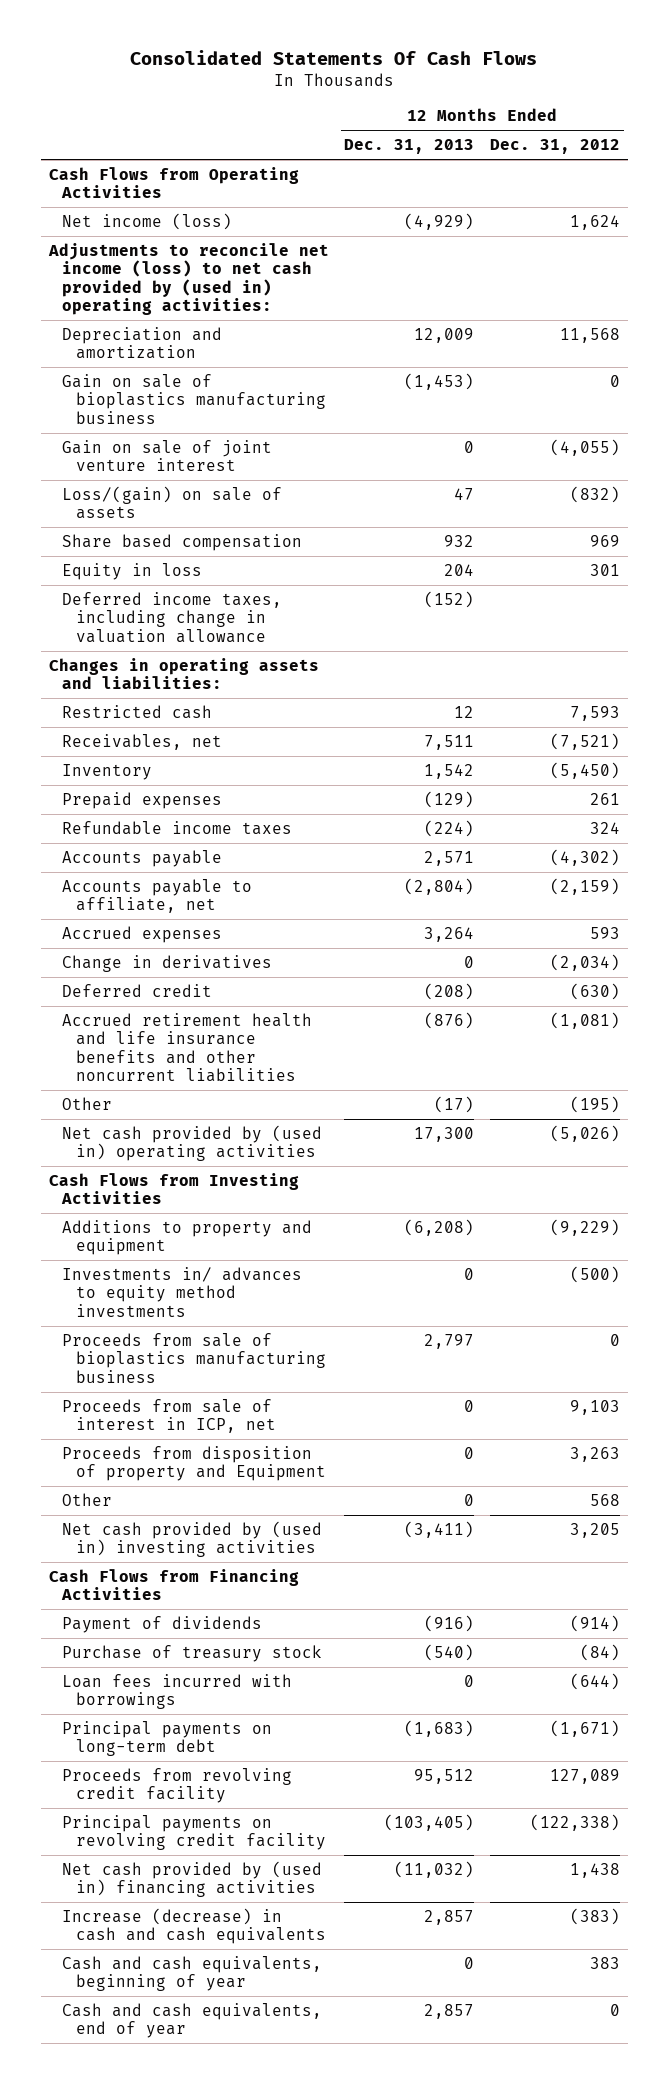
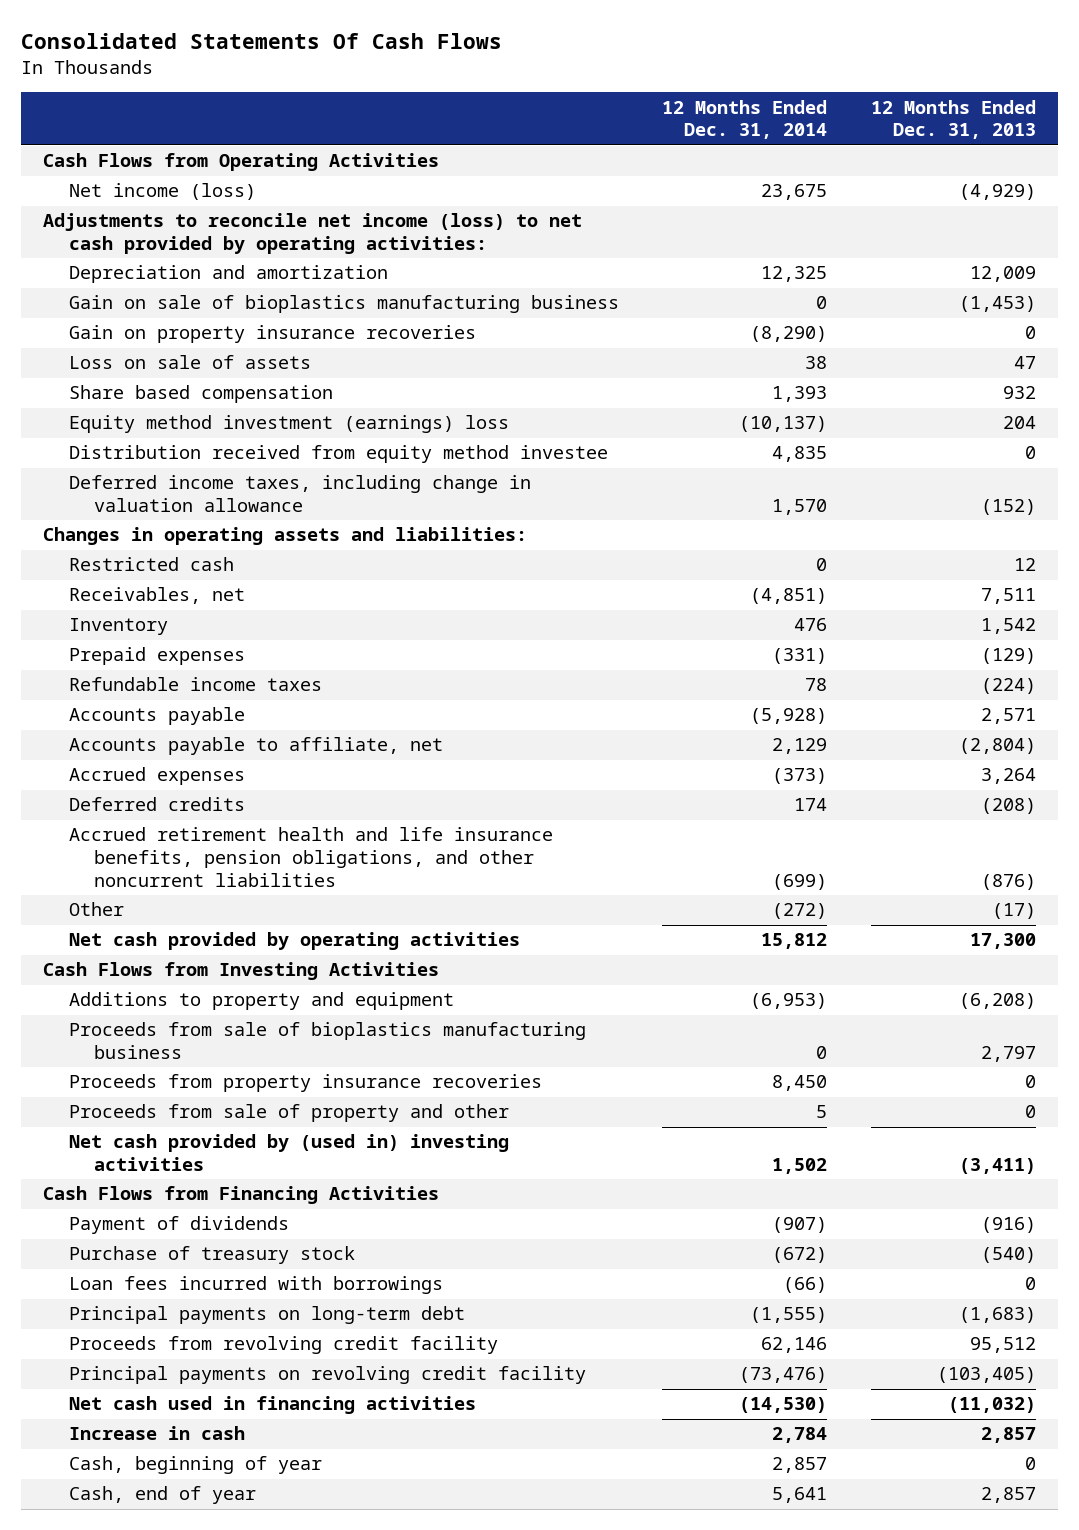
[490,139,621,155] Dec. 31, 2012 -> none
none -> [662,99,828,140] 12 Months Ended Dec. 31, 2014
[47,242,329,315] Adjustments to reconcile net income (loss) to net cash provided by (used in) operating activities: -> [43,213,583,255] Adjustments to reconcile net income (loss) to net cash provided by operating activities:
[62,439,273,472] Gain on sale of joint venture interest -> [68,325,476,344] Gain on property insurance recoveries
[62,485,283,520] Loss/(gain) on sale of assets -> [68,355,311,370] Loss on sale of assets
[62,562,203,580] Equity in loss -> [68,415,509,434] Equity method investment (earnings) loss
none -> [68,445,608,464] Distribution received from equity method investee
[62,954,273,972] Change in derivatives -> none
[62,983,213,997] Deferred credit -> [68,797,245,812] Deferred credits
[62,1012,313,1082] Accrued retirement health and life insurance benefits and other noncurrent liabilities -> [68,827,553,887] Accrued retirement health and life insurance benefits, pension obligations, and other noncurrent liabilities
[62,1124,323,1162] Net cash provided by (used in) operating activities -> [68,932,520,951] Net cash provided by operating activities
[62,1266,303,1317] Investments in/ advances to equity method investments -> none
[62,1492,113,1506] Other -> none
[62,1398,276,1434] Proceeds from sale of interest in ICP, net -> [68,1074,542,1093] Proceeds from property insurance recoveries
[62,1445,326,1482] Proceeds from disposition of property and Equipment -> [68,1104,509,1123] Proceeds from sale of property and other
[62,1860,323,1898] Net cash provided by (used in) financing activities -> [68,1396,476,1415] Net cash used in financing activities
[62,1907,326,1945] Increase (decrease) in cash and cash equivalents -> [68,1426,245,1441] Increase in cash
[62,1955,323,1992] Cash and cash equivalents, beginning of year -> [68,1456,322,1475] Cash, beginning of year
[62,2002,323,2039] Cash and cash equivalents, end of year -> [68,1486,256,1505] Cash, end of year

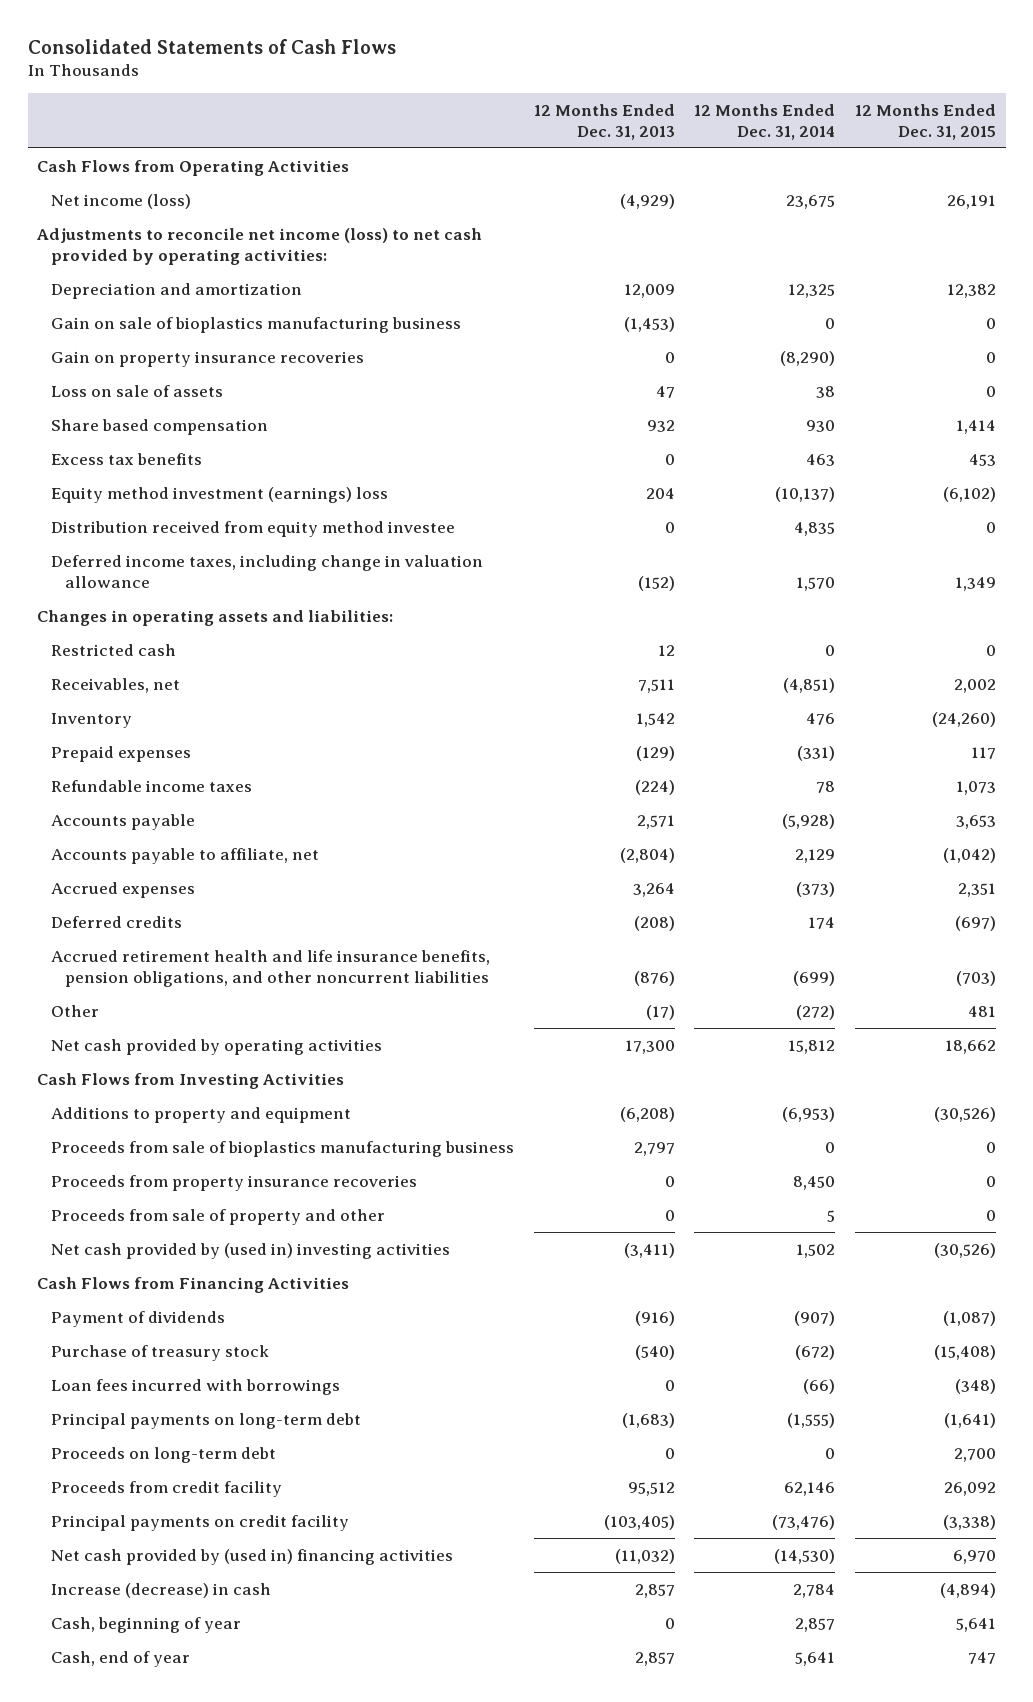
[21,33,503,50] Consolidated Statements Of Cash Flows -> [27,38,396,54] Consolidated Statements of Cash Flows
none -> [854,103,996,140] 12 Months Ended Dec. 31, 2015
[772,386,828,403] 1,393 -> [806,419,836,432] 930
none -> [51,452,203,465] Excess tax benefits
none -> [51,1446,277,1463] Proceeds on long-term debt
[68,1336,498,1355] Proceeds from revolving credit facility -> [51,1480,283,1497] Proceeds from credit facility
[68,1366,586,1385] Principal payments on revolving credit facility -> [51,1514,350,1531] Principal payments on credit facility
[68,1396,476,1415] Net cash used in financing activities -> [51,1548,454,1565] Net cash provided by (used in) financing activities
[68,1426,245,1441] Increase in cash -> [51,1582,272,1598] Increase (decrease) in cash

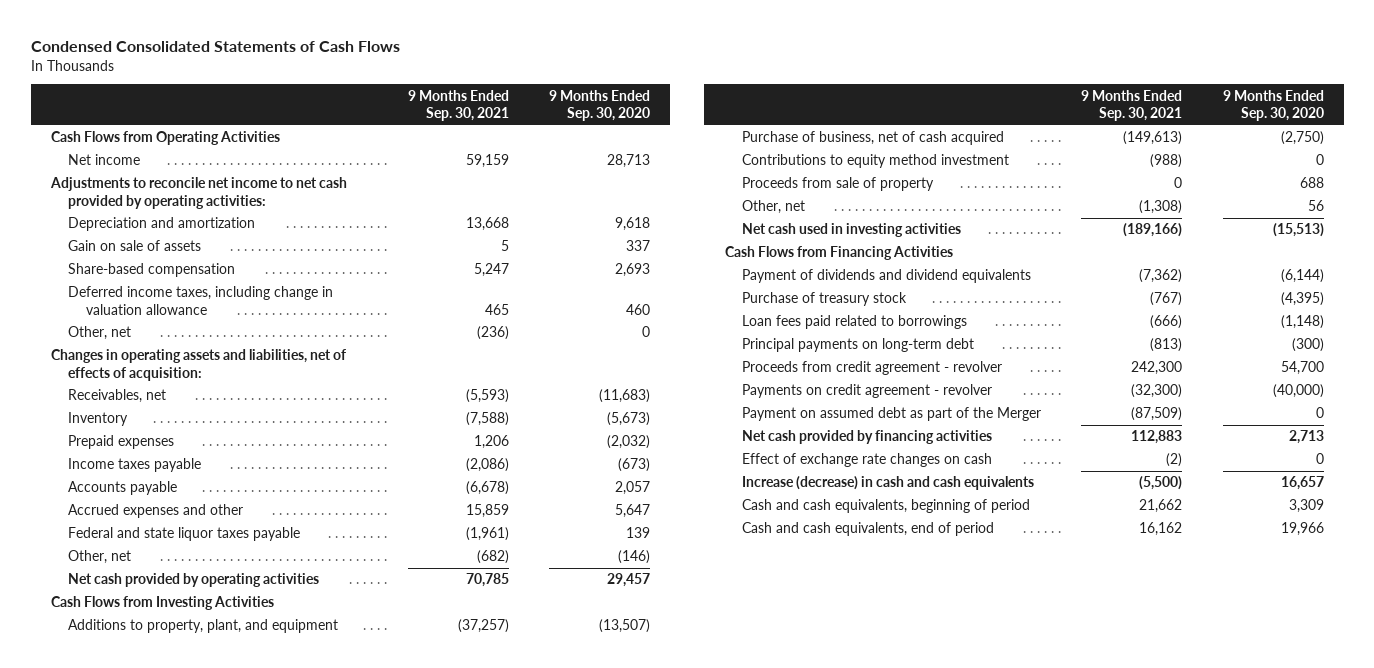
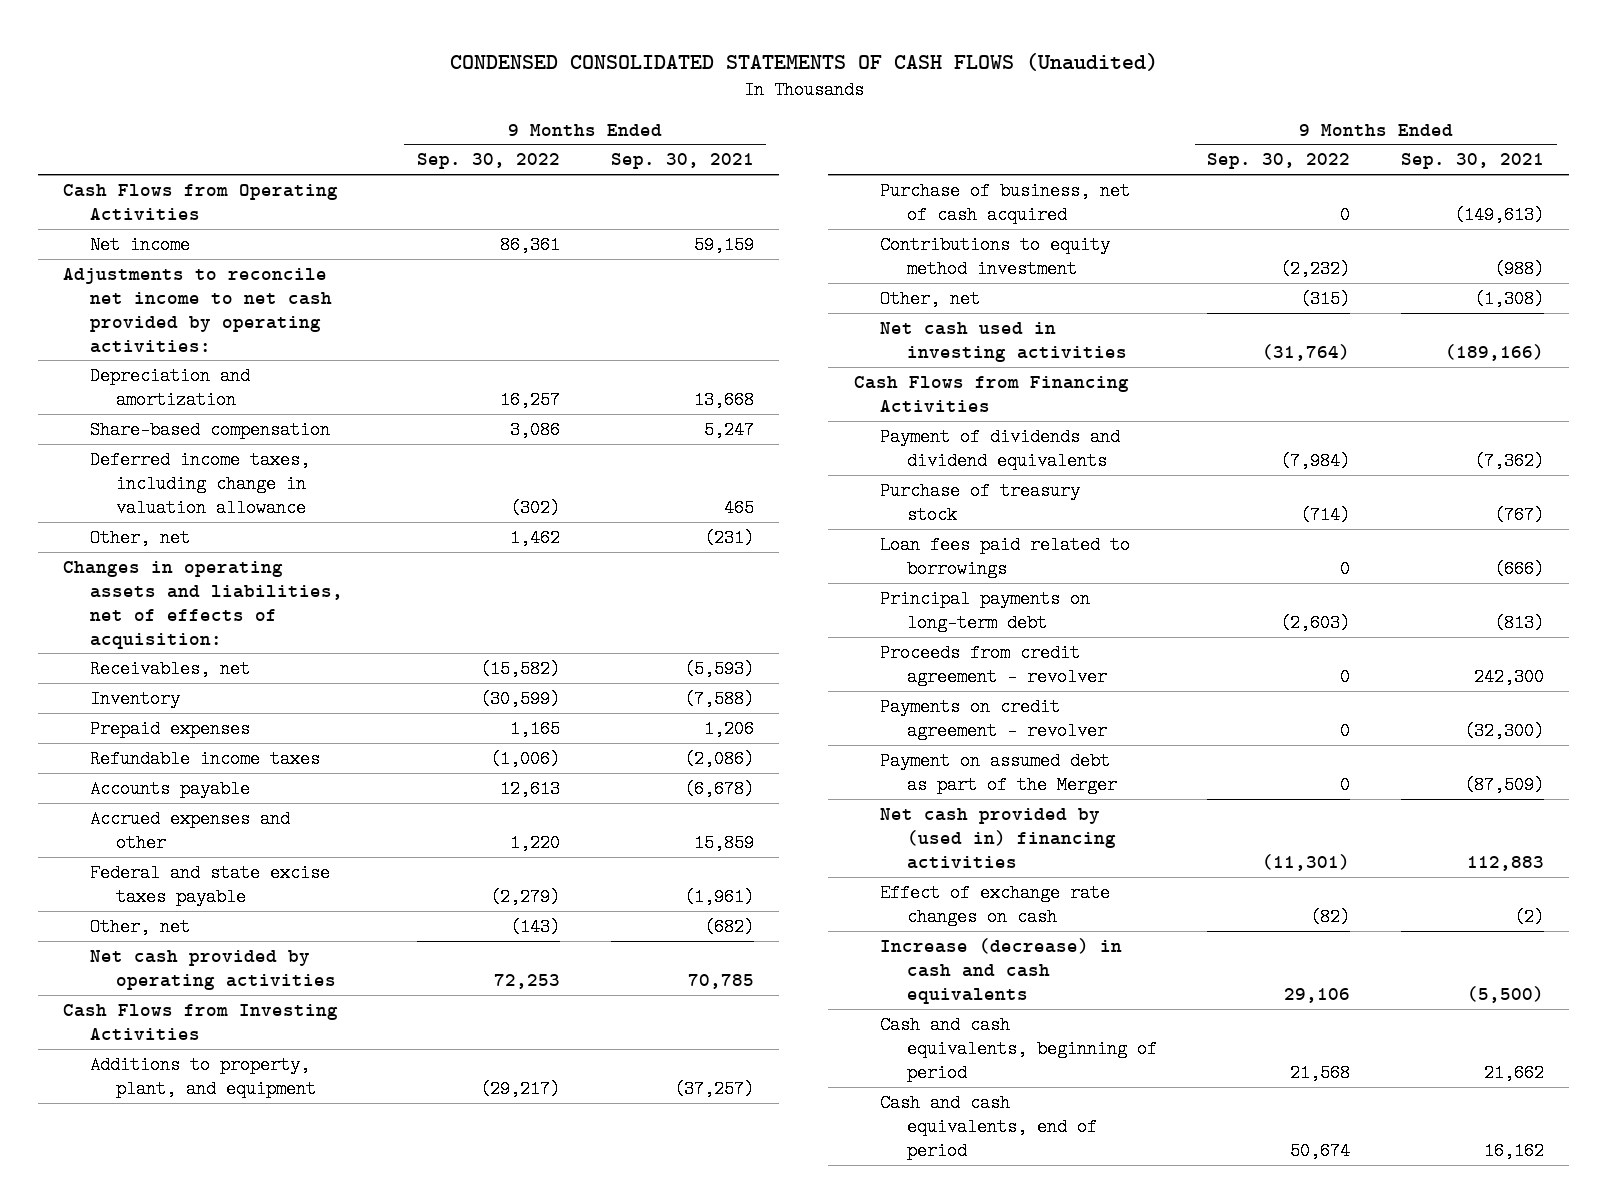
[30,41,400,53] Condensed Consolidated Statements of Cash Flows -> [449,52,1158,71] CONDENSED CONSOLIDATED STATEMENTS OF CASH FLOWS (Unaudited)
[548,89,650,122] 9 Months Ended Sep. 30, 2020 -> none
none -> [417,153,561,170] Sep. 30, 2022
[68,240,202,252] Gain on sale of assets -> none
[476,326,509,341] (236) -> [703,528,754,547] (231)
[68,458,202,473] Income taxes payable -> [89,749,320,768] Refundable income taxes
[68,527,301,542] Federal and state liquor taxes payable -> [89,863,330,906] Federal and state excise taxes payable
[741,177,934,192] Proceeds from sale of property -> none
[741,430,992,445] Net cash provided by financing activities -> [880,807,1116,869] Net cash provided by (used in) financing activities

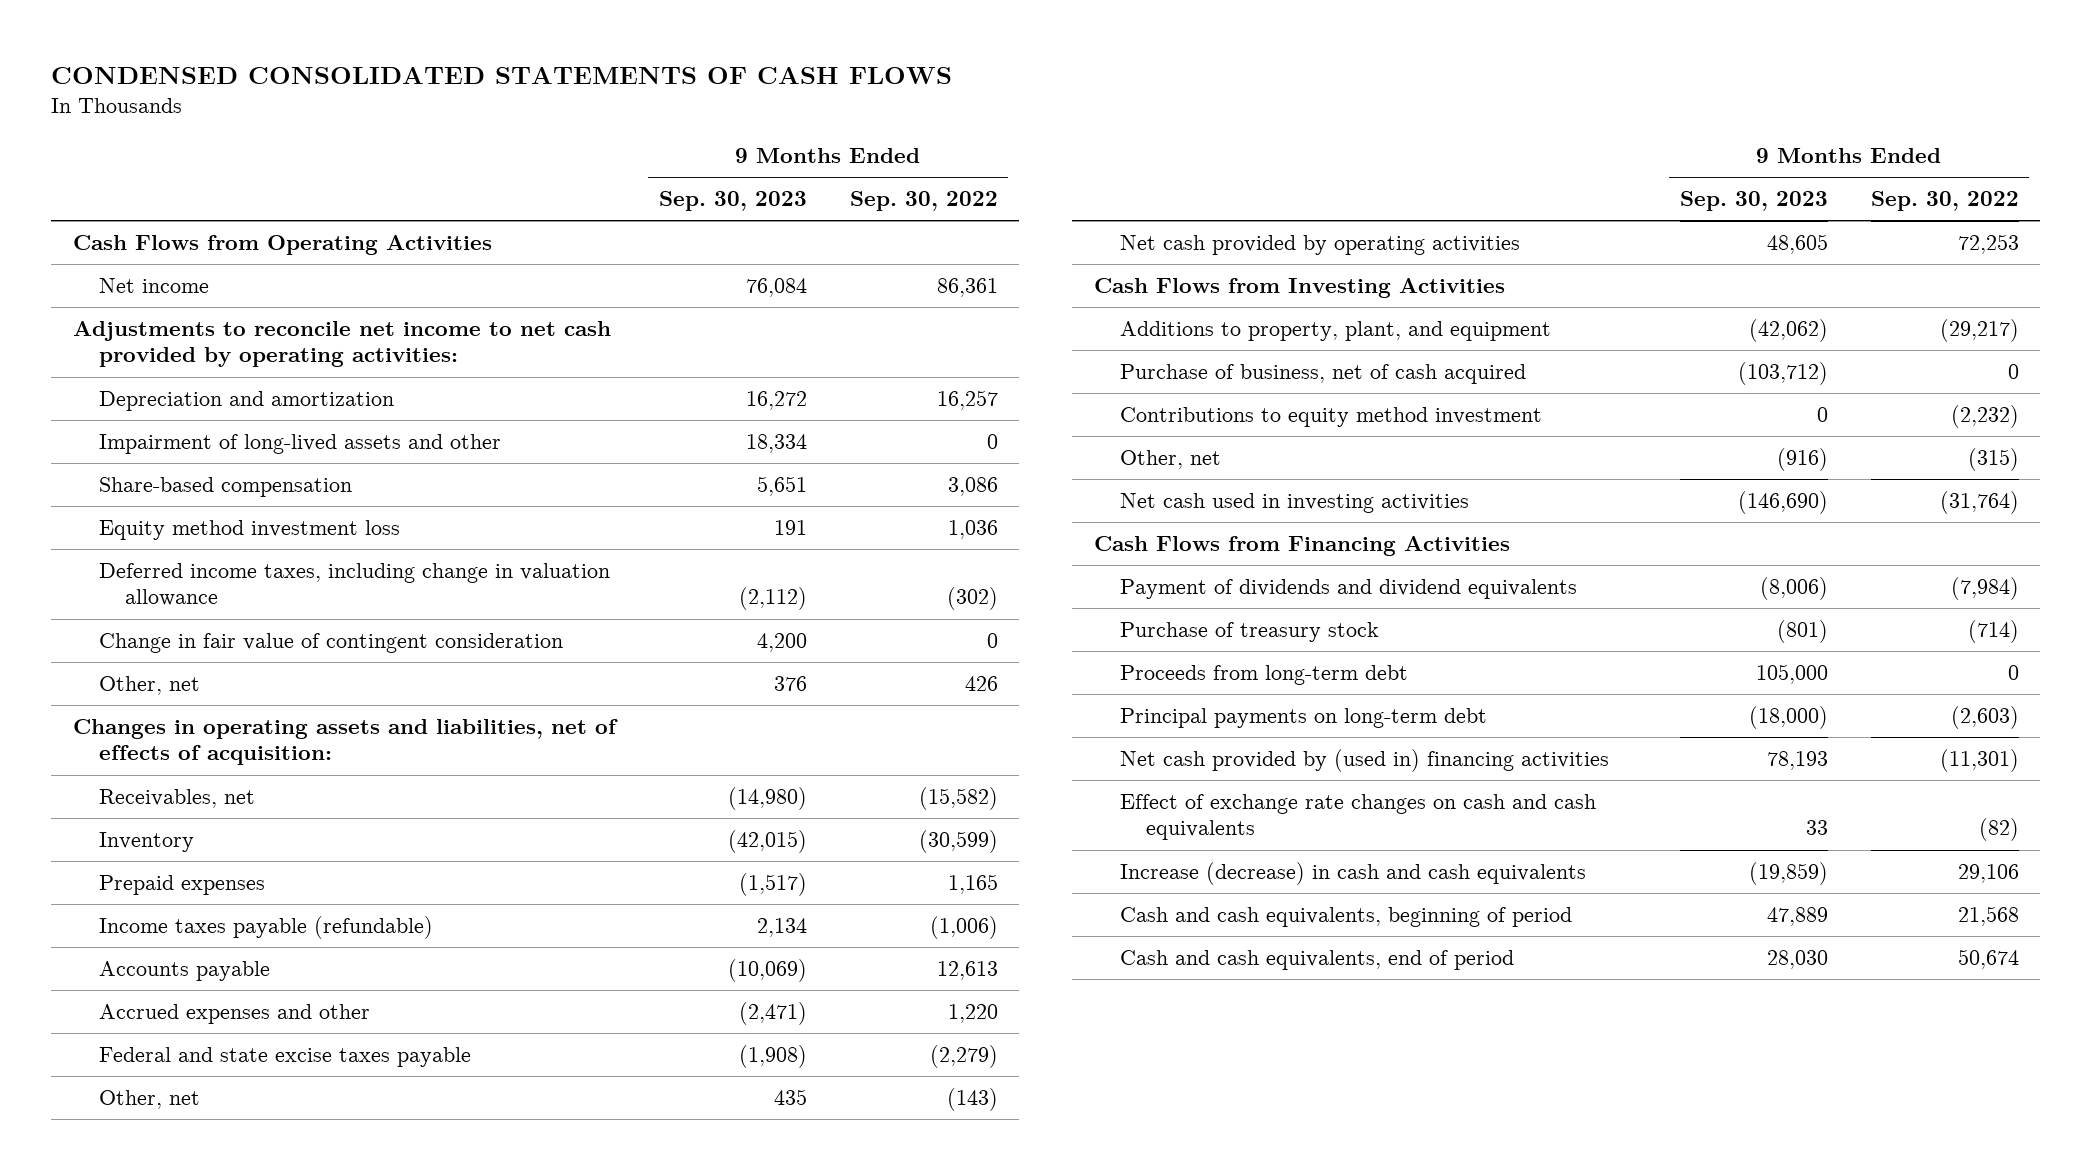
[449,52,1158,71] CONDENSED CONSOLIDATED STATEMENTS OF CASH FLOWS (Unaudited) -> [51,67,953,85] CONDENSED CONSOLIDATED STATEMENTS OF CASH FLOWS
[610,153,754,170] Sep. 30, 2021 -> none
none -> [658,191,807,212] Sep. 30, 2023
none -> [98,433,501,454] Impairment of long-lived assets and other
none -> [98,519,400,540] Equity method investment loss
none -> [98,632,563,653] Change in fair value of contingent consideration
[510,528,561,547] 1,462 -> [964,675,998,691] 426
[89,749,320,768] Refundable income taxes -> [98,915,433,939] Income taxes payable (refundable)
[880,535,1131,578] Loan fees paid related to borrowings -> none
none -> [1119,664,1408,685] Proceeds from long-term debt
[880,643,1107,686] Proceeds from credit agreement - revolver -> none
[880,697,1107,740] Payments on credit agreement - revolver -> none
[880,751,1117,794] Payment on assumed debt as part of the Merger -> none
[880,883,1111,926] Effect of exchange rate changes on cash -> [1119,793,1596,841] Effect of exchange rate changes on cash and cash equivalents

